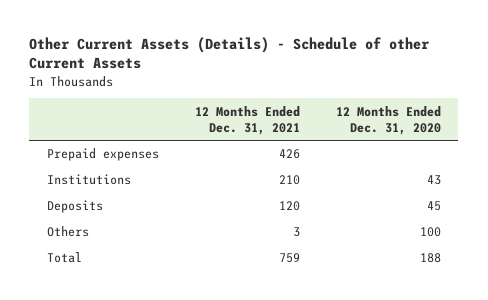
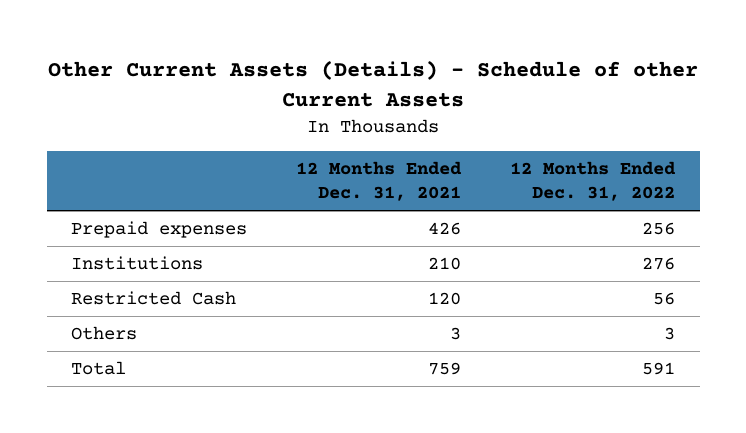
[335,105,441,135] 12 Months Ended Dec. 31, 2020 -> none
none -> [510,160,677,202] 12 Months Ended Dec. 31, 2022
[47,200,104,214] Deposits -> [71,291,237,306] Restricted Cash

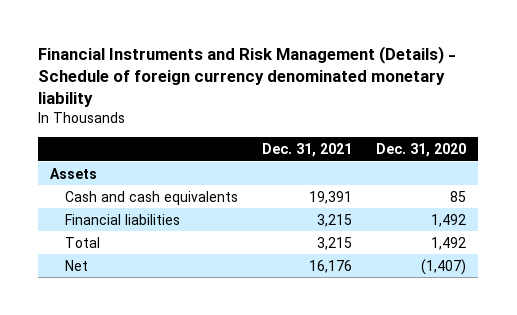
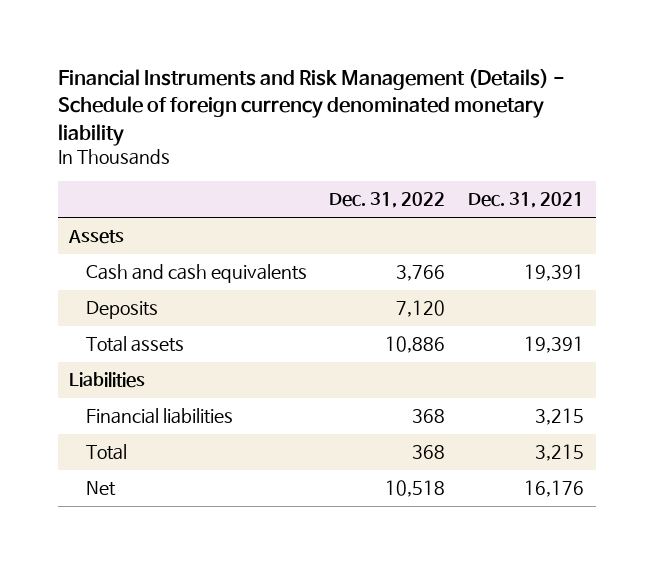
[376,143,467,158] Dec. 31, 2020 -> none
none -> [329,192,446,209] Dec. 31, 2022
none -> [85,301,158,320] Deposits
none -> [85,336,184,353] Total assets
none -> [69,372,146,389] Liabilities

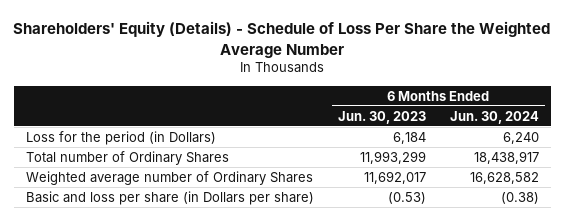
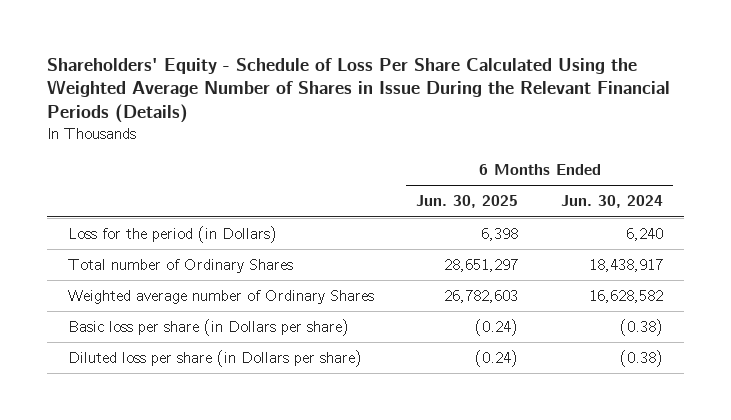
[13,21,551,58] Shareholders' Equity (Details) - Schedule of Loss Per Share the Weighted Average Number -> [46,57,670,124] Shareholders' Equity - Schedule of Loss Per Share Calculated Using the Weighted Average Number of Shares in Issue During the Relevant Financial Periods (Details)
[337,110,426,124] Jun. 30, 2023 -> none
none -> [416,195,519,209] Jun. 30, 2025
[25,190,314,205] Basic and loss per share (in Dollars per share) -> [67,318,349,336] Basic loss per share (in Dollars per share)
none -> [67,349,362,367] Diluted loss per share (in Dollars per share)

